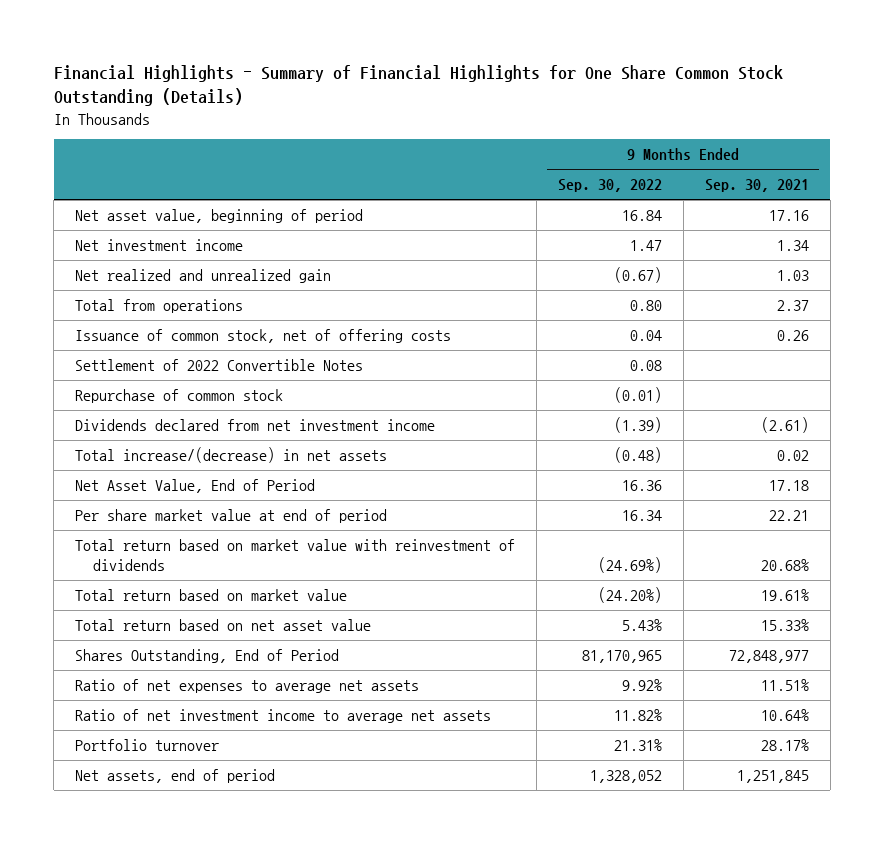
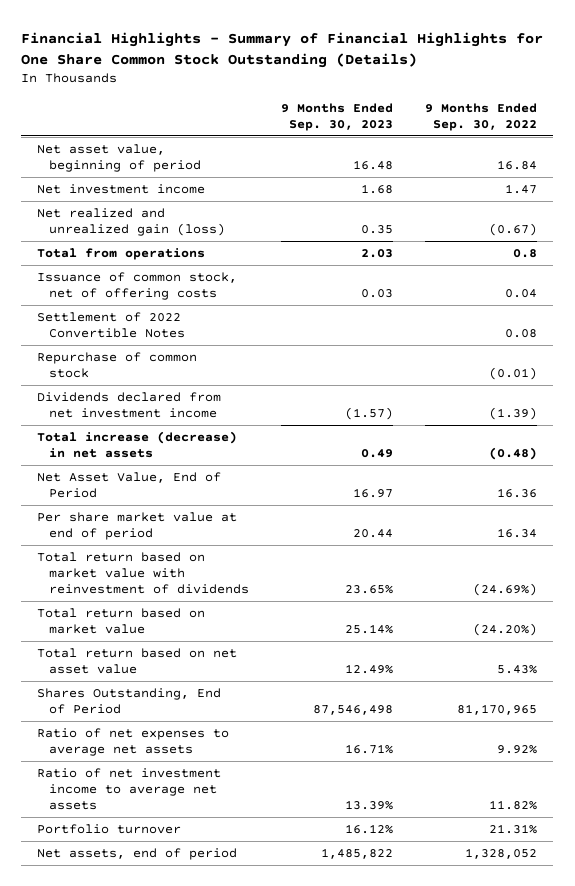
[704,179,809,193] Sep. 30, 2021 -> none
none -> [281,102,394,131] 9 Months Ended Sep. 30, 2023
[75,268,332,283] Net realized and unrealized gain -> [37,208,226,236] Net realized and unrealized gain (loss)
[629,299,662,311] 0.80 -> [513,249,538,259] 0.8
[75,446,388,463] Total increase/(decrease) in net assets -> [37,431,238,458] Total increase (decrease) in net assets

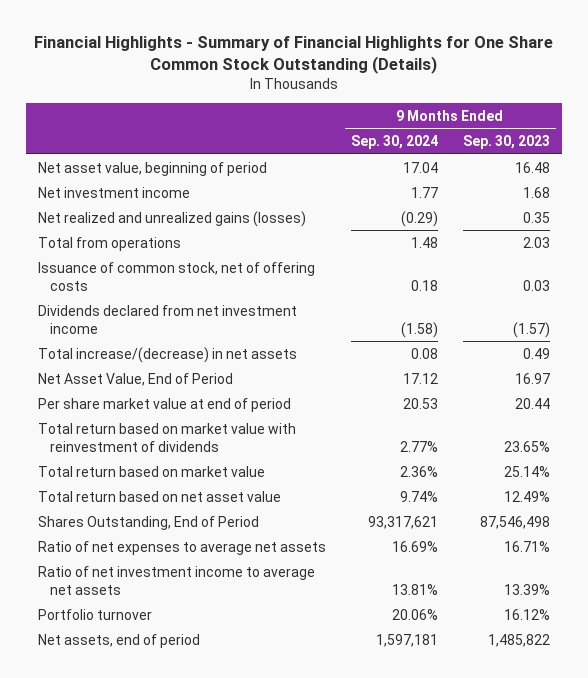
[425,102,538,131] 9 Months Ended Sep. 30, 2022 -> none
none -> [350,135,438,150] Sep. 30, 2024
[37,208,226,236] Net realized and unrealized gain (loss) -> [38,210,307,227] Net realized and unrealized gains (losses)
[37,312,186,338] Settlement of 2022 Convertible Notes -> none
[37,352,198,378] Repurchase of common stock -> none
[37,431,238,458] Total increase (decrease) in net assets -> [38,346,298,363] Total increase/(decrease) in net assets

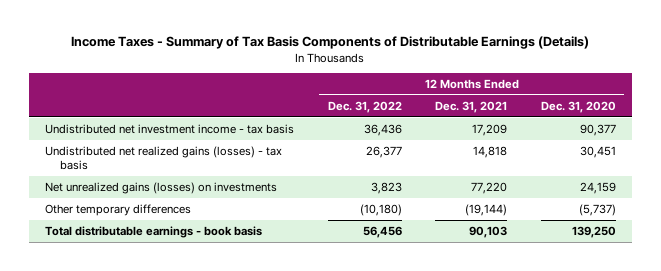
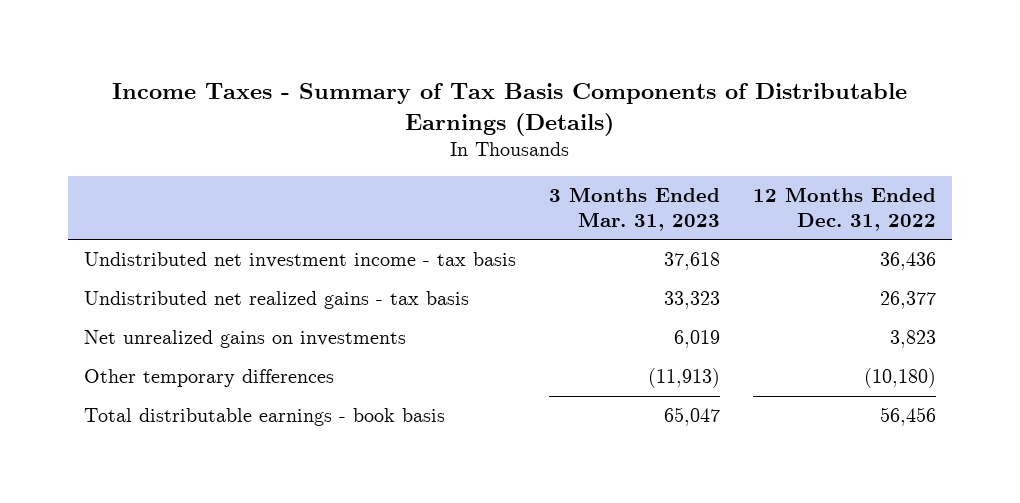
[435,100,508,113] Dec. 31, 2021 -> none
[540,100,616,113] Dec. 31, 2020 -> none
none -> [549,187,721,231] 3 Months Ended Mar. 31, 2023
[45,145,283,171] Undistributed net realized gains (losses) - tax basis -> [84,291,470,310] Undistributed net realized gains - tax basis
[45,181,278,194] Net unrealized gains (losses) on investments -> [84,330,407,349] Net unrealized gains on investments

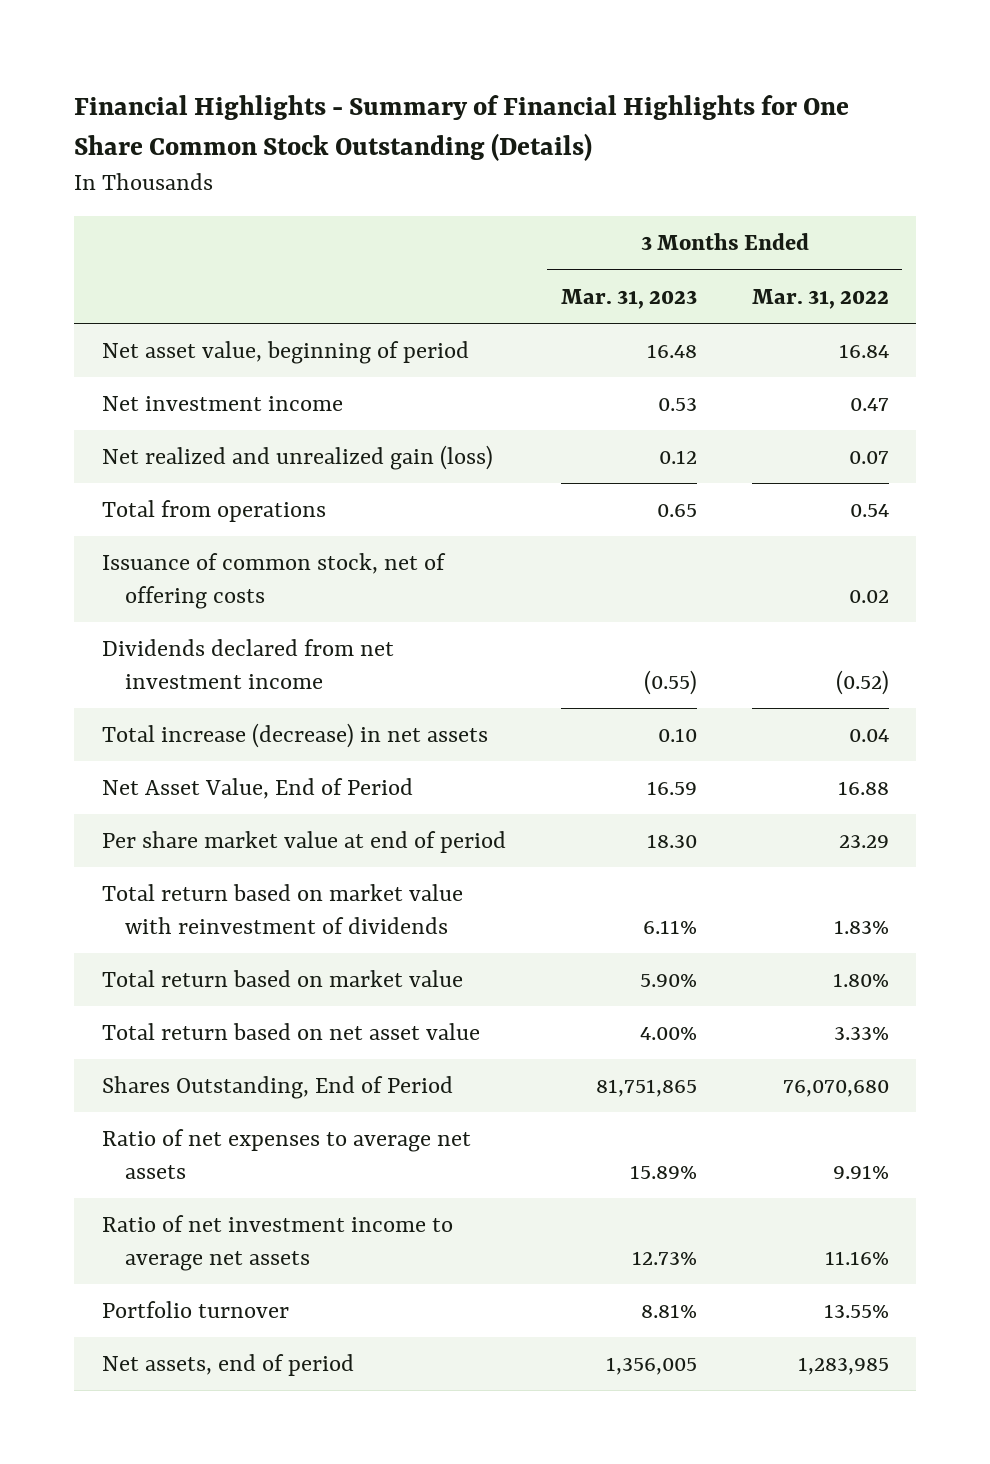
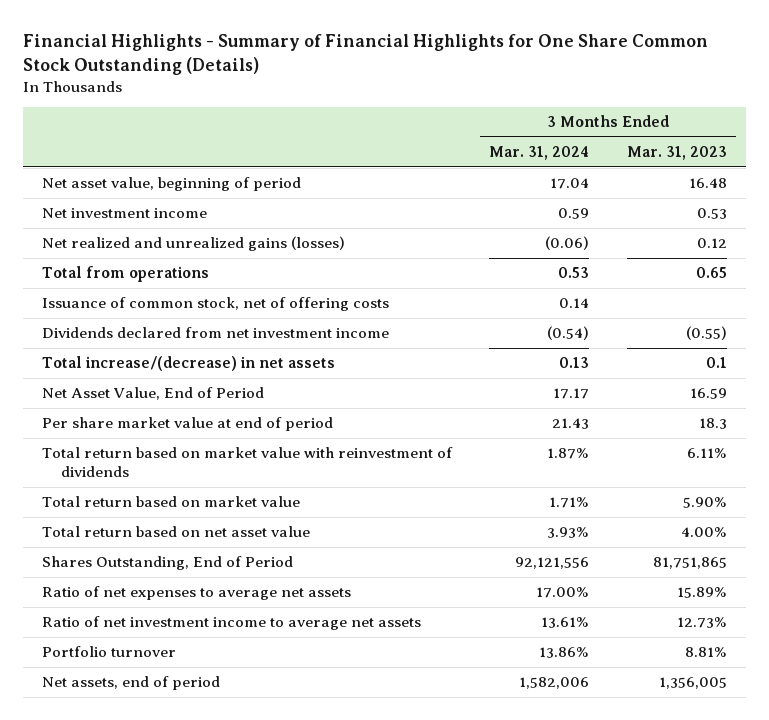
[751,288,889,309] Mar. 31, 2022 -> none
none -> [489,146,590,161] Mar. 31, 2024
[101,445,493,471] Net realized and unrealized gain (loss) -> [41,236,345,252] Net realized and unrealized gains (losses)
[101,723,488,749] Total increase (decrease) in net assets -> [41,356,335,372] Total increase/(decrease) in net assets
[657,728,697,743] 0.10 -> [706,357,728,369] 0.1
[646,834,697,849] 18.30 -> [699,418,728,430] 18.3

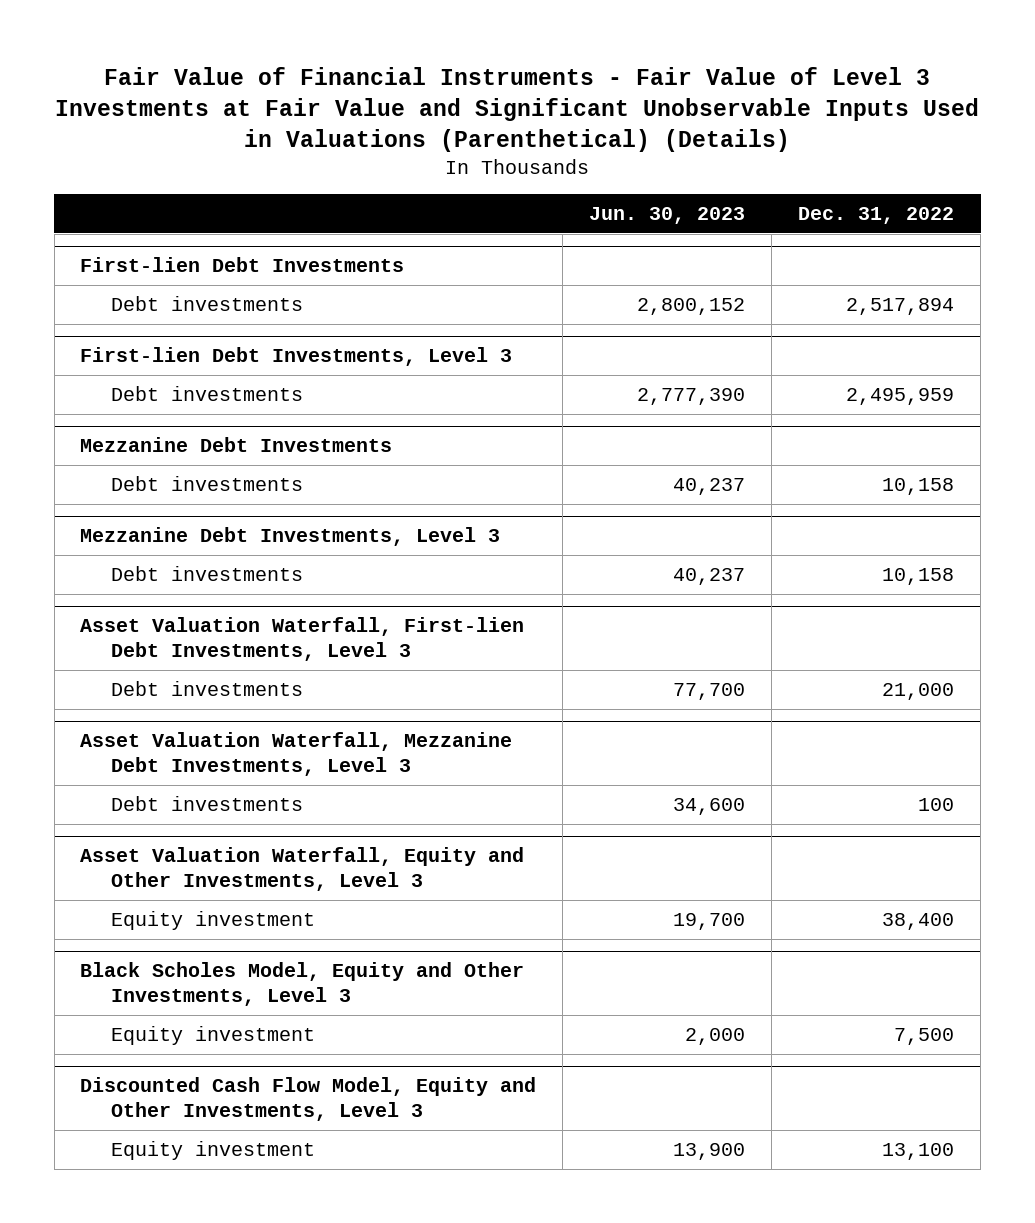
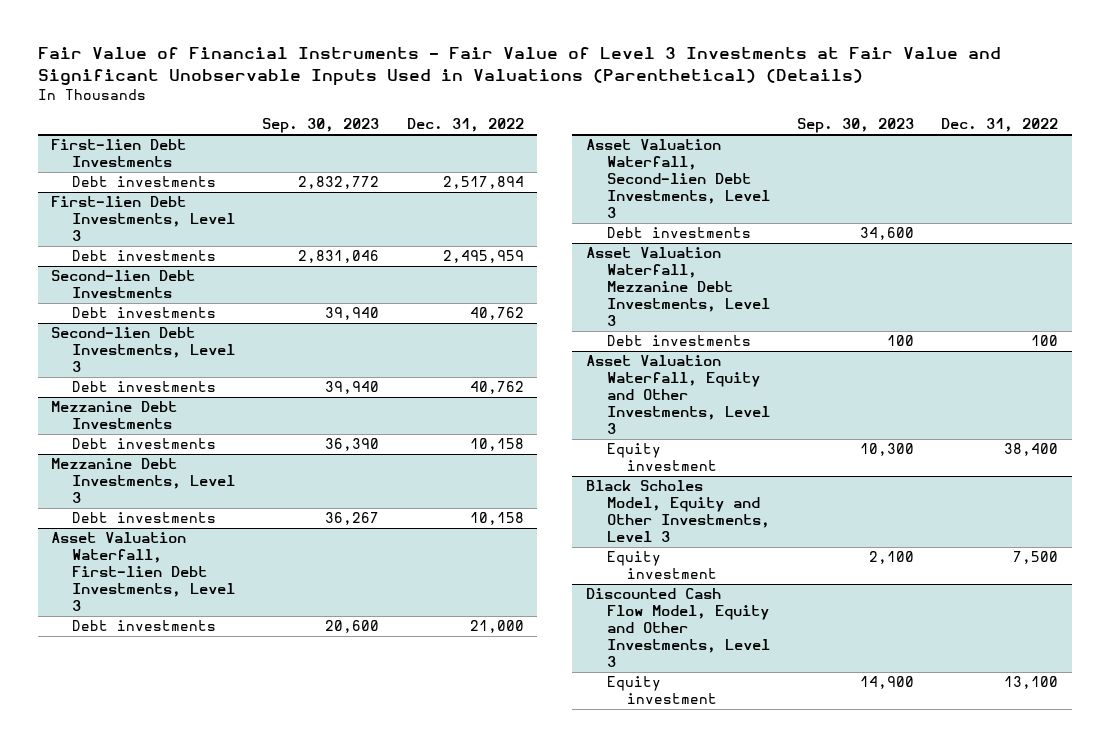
[589,206,746,224] Jun. 30, 2023 -> none
none -> [262,118,380,134] Sep. 30, 2023
none -> [51,270,196,299] Second-lien Debt Investments
none -> [72,307,217,319] Debt investments
none -> [51,327,236,373] Second-lien Debt Investments, Level 3
none -> [72,381,217,393] Debt investments
none -> [585,139,770,219] Asset Valuation Waterfall, Second-lien Debt Investments, Level 3
none -> [606,227,751,239] Debt investments

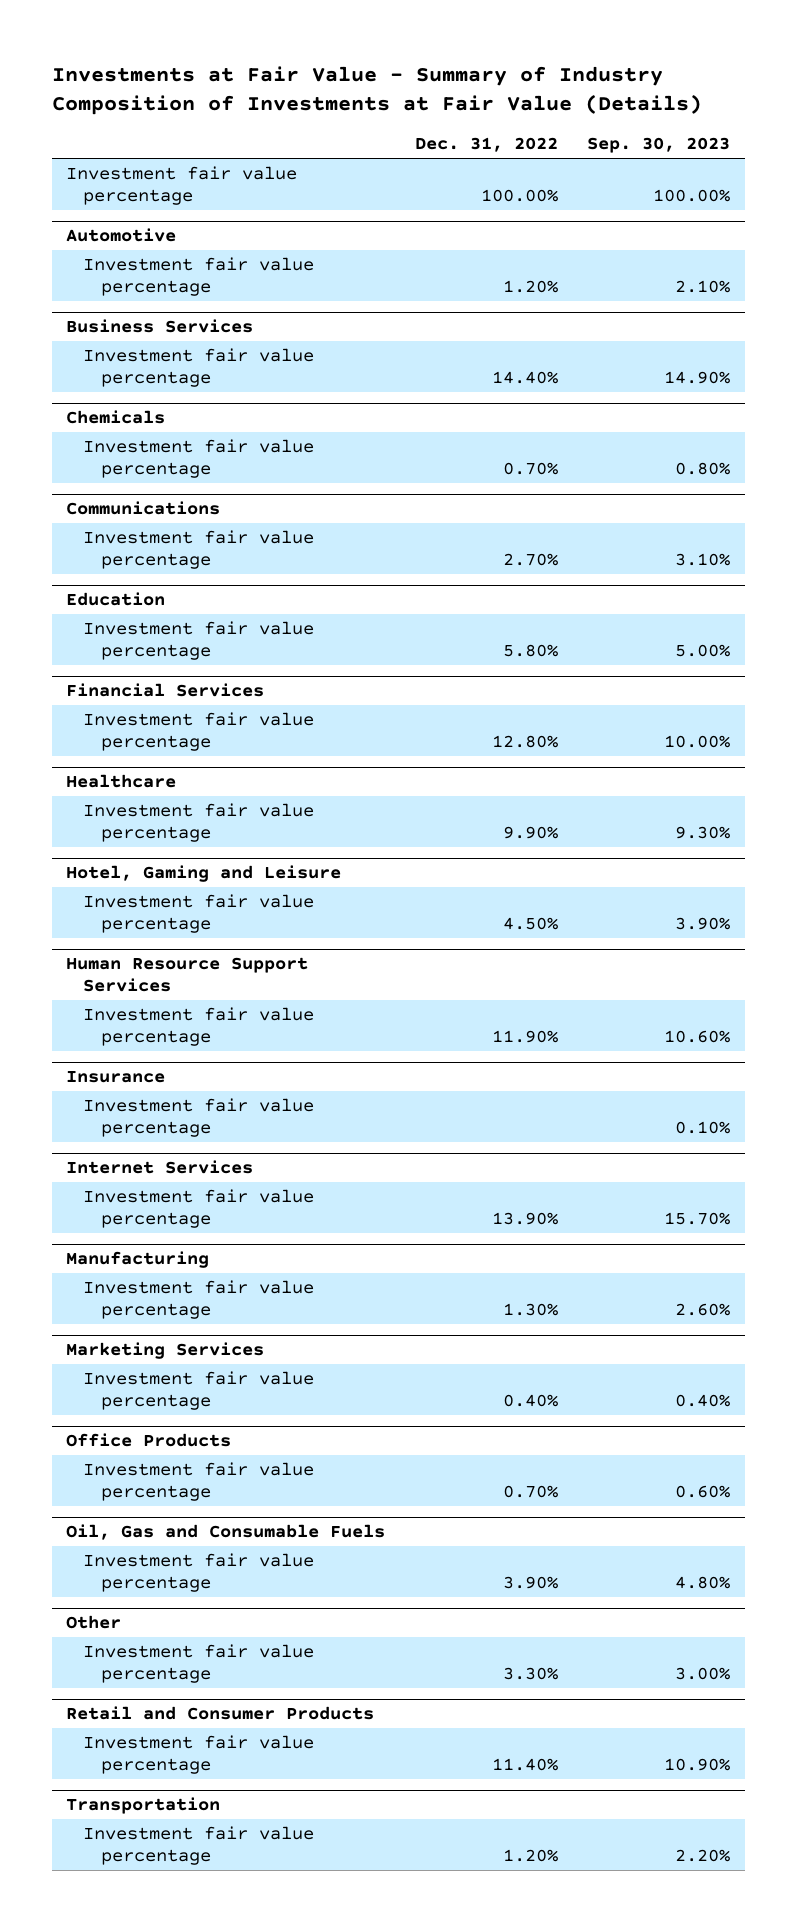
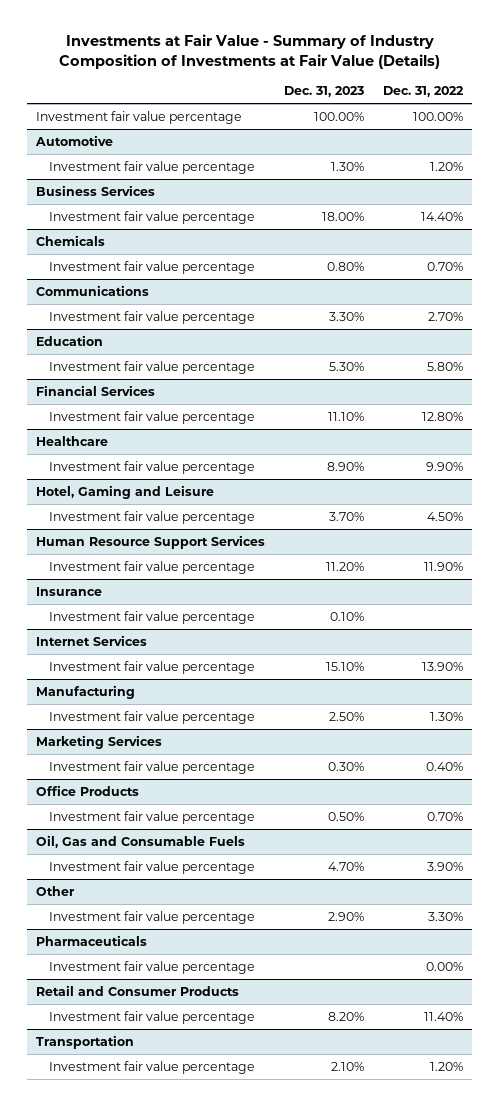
[586,137,730,154] Sep. 30, 2023 -> none
none -> [284,86,365,98] Dec. 31, 2023
none -> [36,934,148,946] Pharmaceuticals
none -> [48,960,255,974] Investment fair value percentage

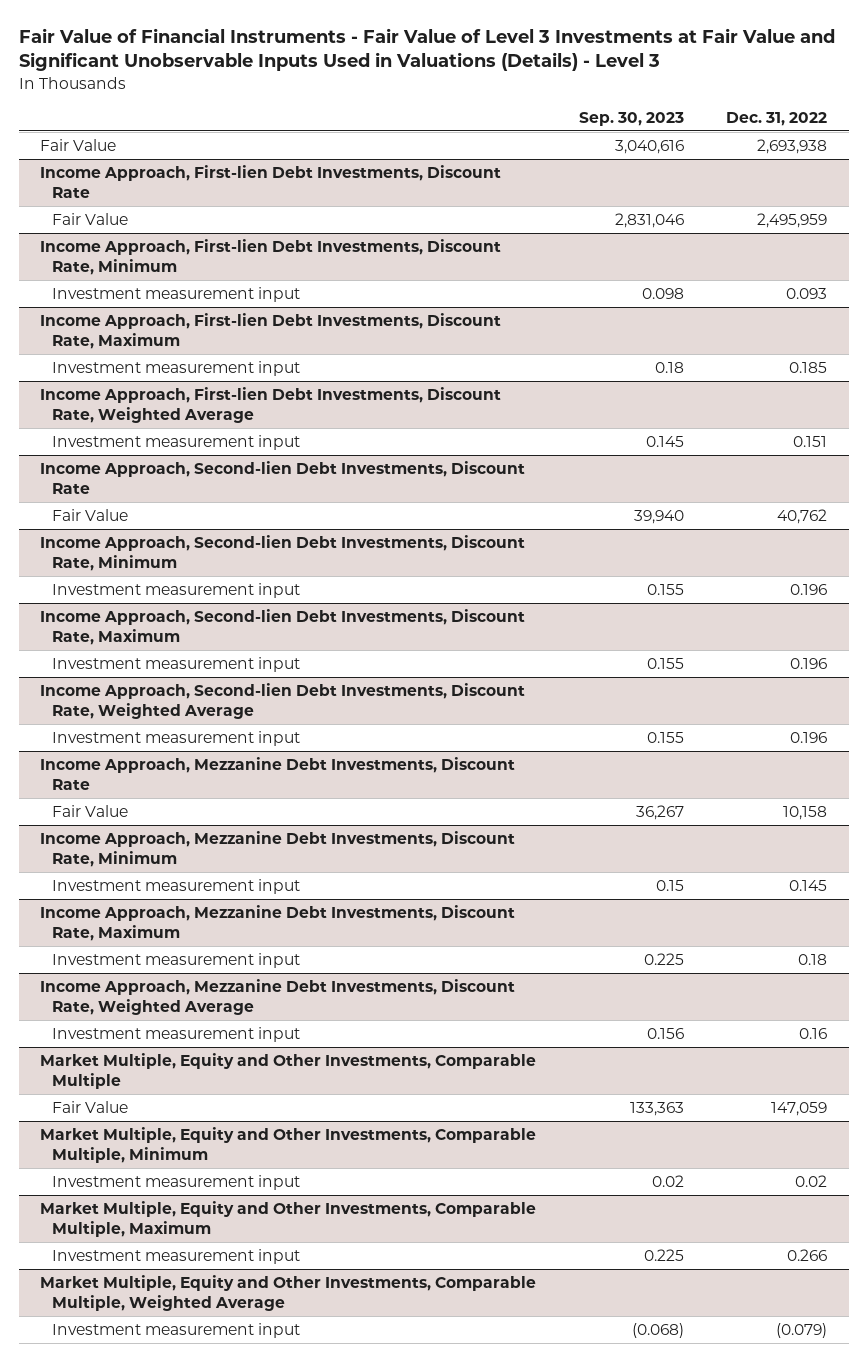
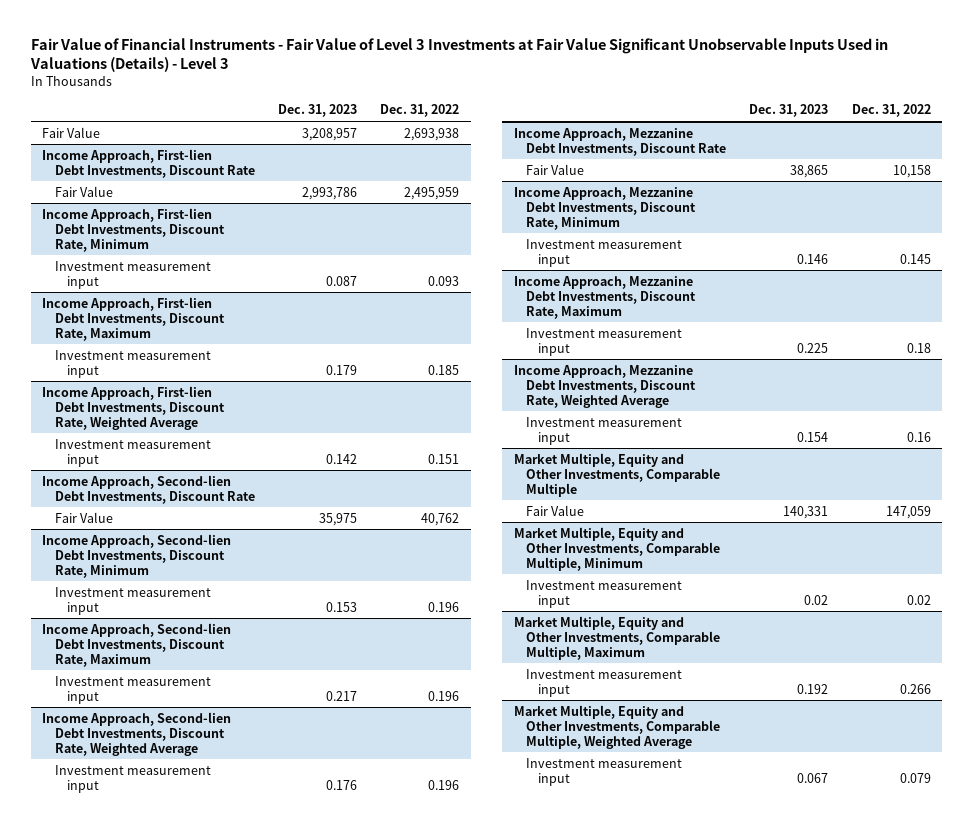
[18,28,835,72] Fair Value of Financial Instruments - Fair Value of Level 3 Investments at Fair Value and Significant Unobservable Inputs Used in Valuations (Details) - Level 3 -> [29,38,888,73] Fair Value of Financial Instruments - Fair Value of Level 3 Investments at Fair Value Significant Unobservable Inputs Used in Valuations (Details) - Level 3
[578,112,684,127] Sep. 30, 2023 -> none
none -> [277,104,357,118] Dec. 31, 2023
[776,1322,828,1338] (0.079) -> [899,772,931,783] 0.079

